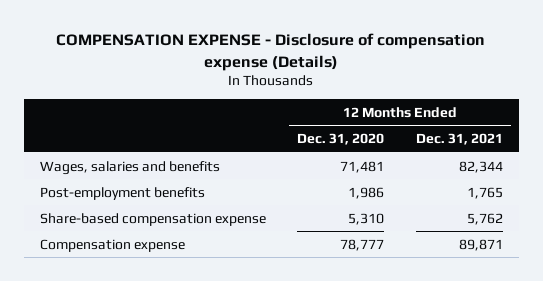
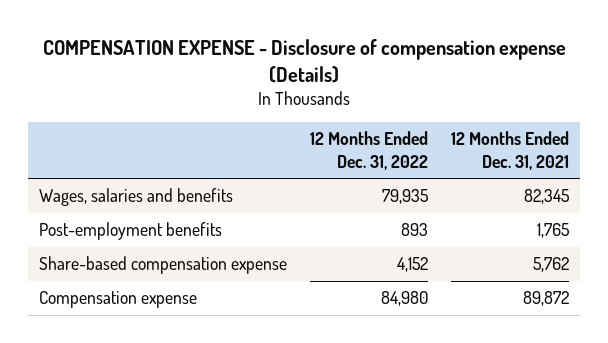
[297,133,385,146] Dec. 31, 2020 -> none
none -> [309,131,428,170] 12 Months Ended Dec. 31, 2022
[459,160,504,173] 82,344 -> [523,189,569,205] 82,345
[459,238,504,251] 89,871 -> [522,291,569,307] 89,872

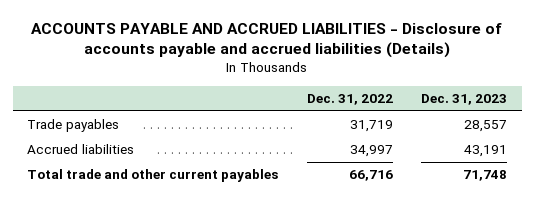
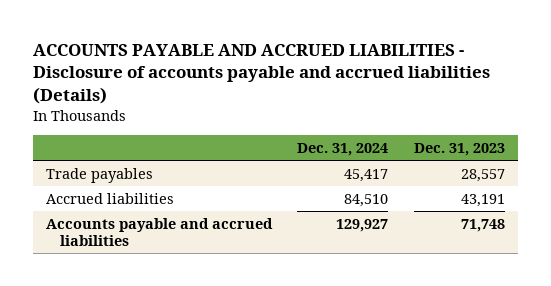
[306,93,393,105] Dec. 31, 2022 -> none
none -> [297,143,389,157] Dec. 31, 2024
[27,169,279,183] Total trade and other current payables -> [45,217,273,246] Accounts payable and accrued liabilities

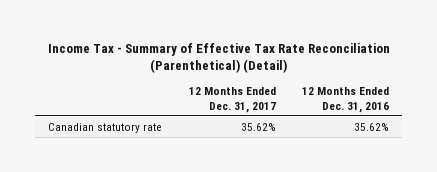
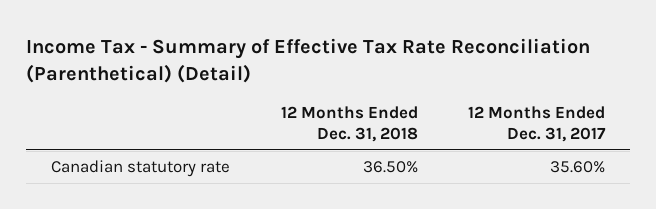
[301,87,389,113] 12 Months Ended Dec. 31, 2016 -> none
none -> [280,106,418,143] 12 Months Ended Dec. 31, 2018
[240,122,276,131] 35.62% -> [550,161,606,174] 35.60%

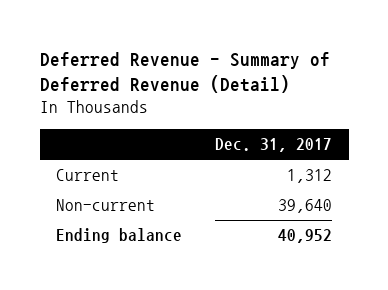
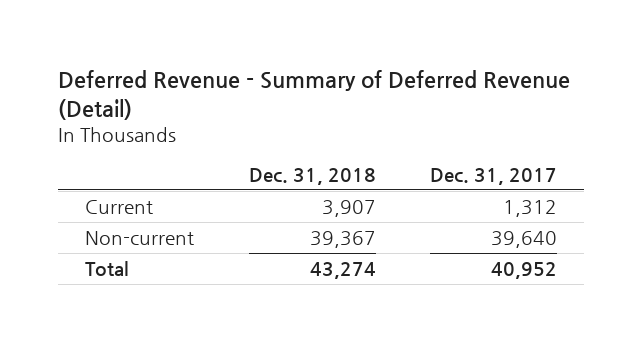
none -> [248,168,376,186] Dec. 31, 2018
[56,228,183,244] Ending balance -> [85,260,130,276] Total

